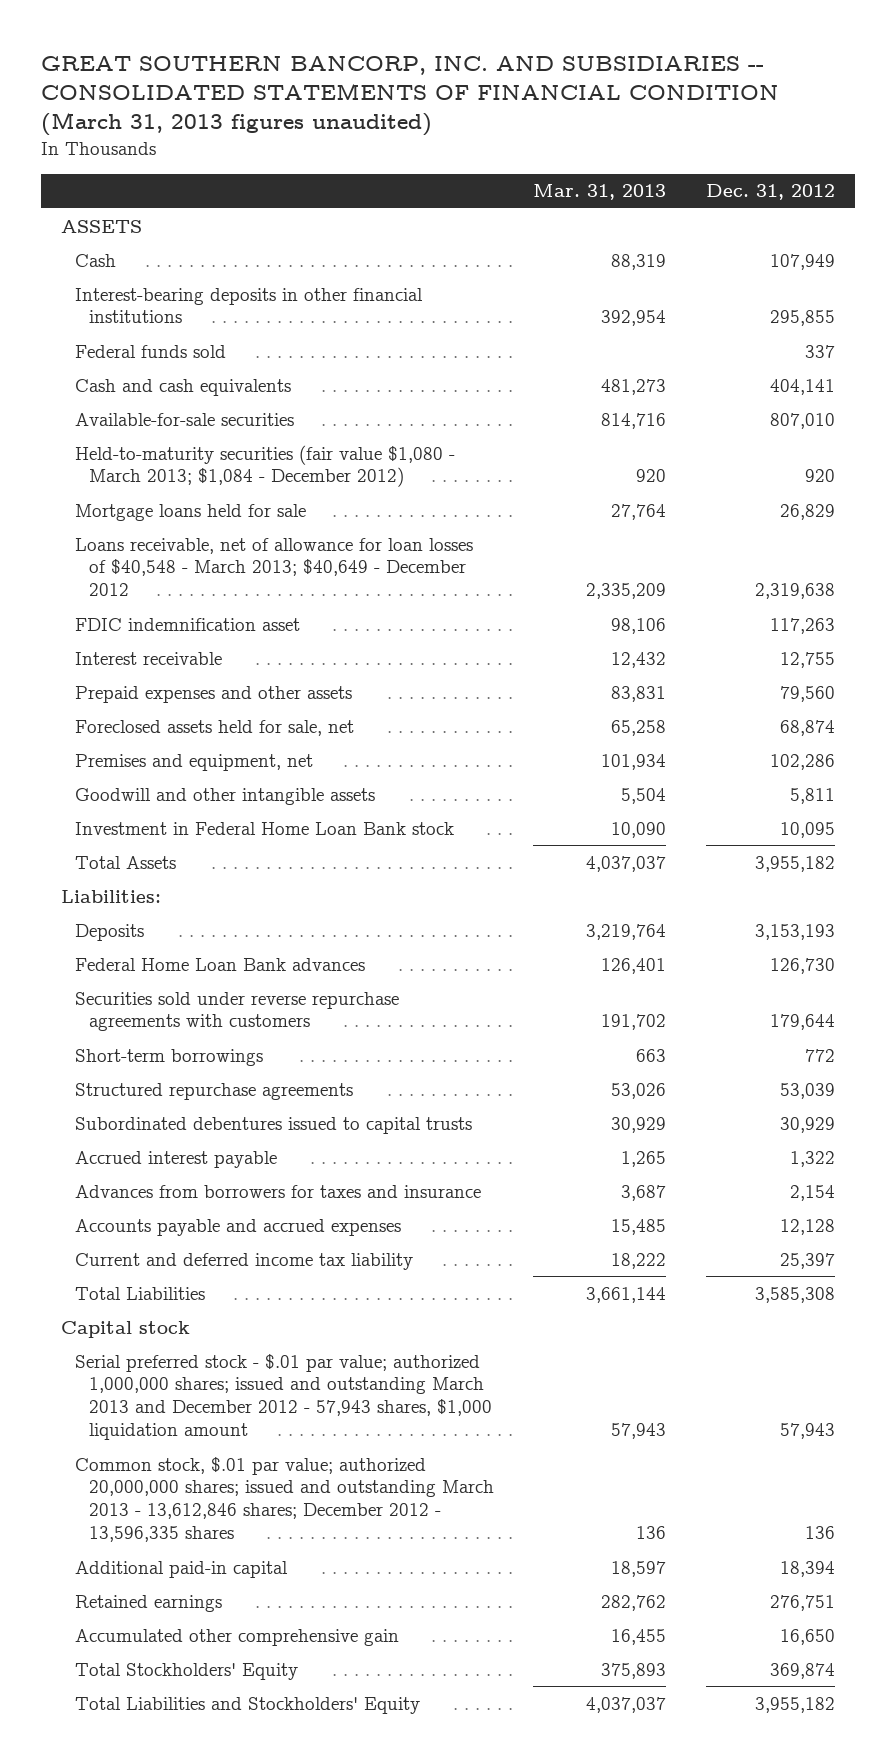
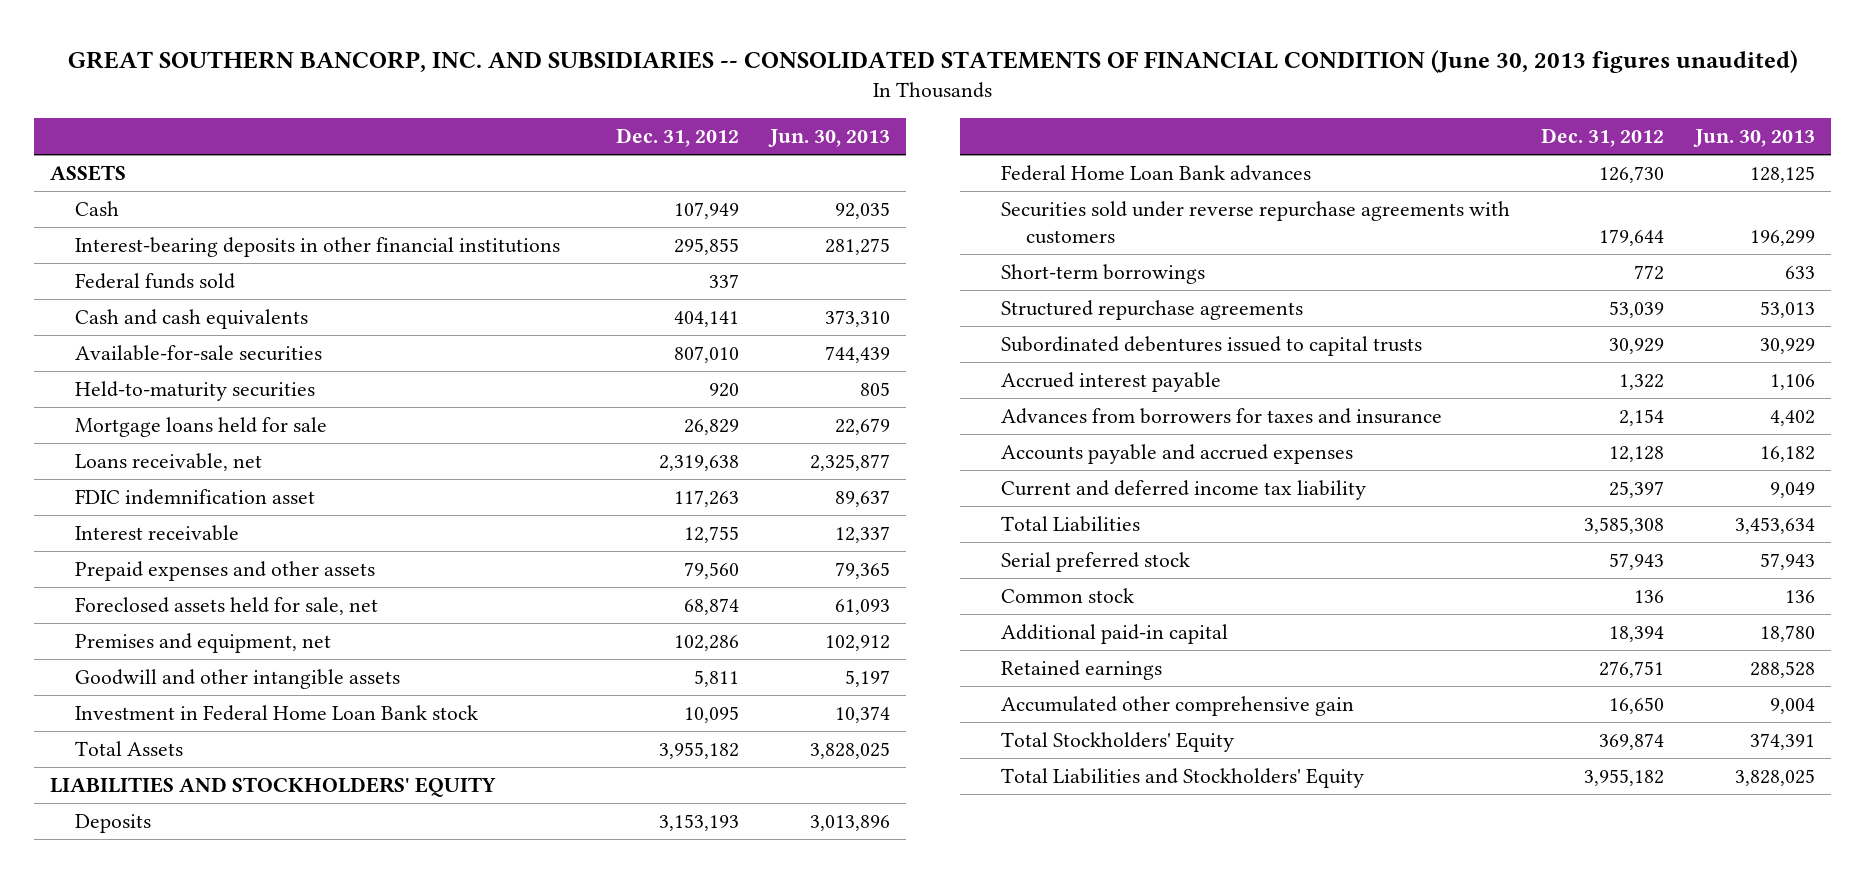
[41,55,780,137] GREAT SOUTHERN BANCORP, INC. AND SUBSIDIARIES -- CONSOLIDATED STATEMENTS OF FINANCIAL CONDITION (March 31, 2013 figures unaudited) -> [67,49,1798,73] GREAT SOUTHERN BANCORP, INC. AND SUBSIDIARIES -- CONSOLIDATED STATEMENTS OF FINANCIAL CONDITION (June 30, 2013 figures unaudited)
[533,184,667,201] Mar. 31, 2013 -> none
none -> [768,129,891,148] Jun. 30, 2013
[74,444,455,488] Held-to-maturity securities (fair value $1,080 - March 2013; $1,084 - December 2012) -> [75,380,316,401] Held-to-maturity securities
[74,537,473,597] Loans receivable, net of allowance for loan losses of $40,548 - March 2013; $40,649 - December 2012 -> [75,452,263,471] Loans receivable, net
[61,889,162,903] Liabilities: -> none
none -> [49,776,496,797] LIABILITIES AND STOCKHOLDERS' EQUITY
[61,1320,191,1338] Capital stock -> none
[74,1353,492,1441] Serial preferred stock - $.01 par value; authorized 1,000,000 shares; issued and outstanding March 2013 and December 2012 - 57,943 shares, $1,000 liquidation amount -> [1000,551,1190,572] Serial preferred stock
[74,1456,494,1543] Common stock, $.01 par value; authorized 20,000,000 shares; issued and outstanding March 2013 - 13,612,846 shares; December 2012 - 13,596,335 shares -> [1000,587,1134,603] Common stock

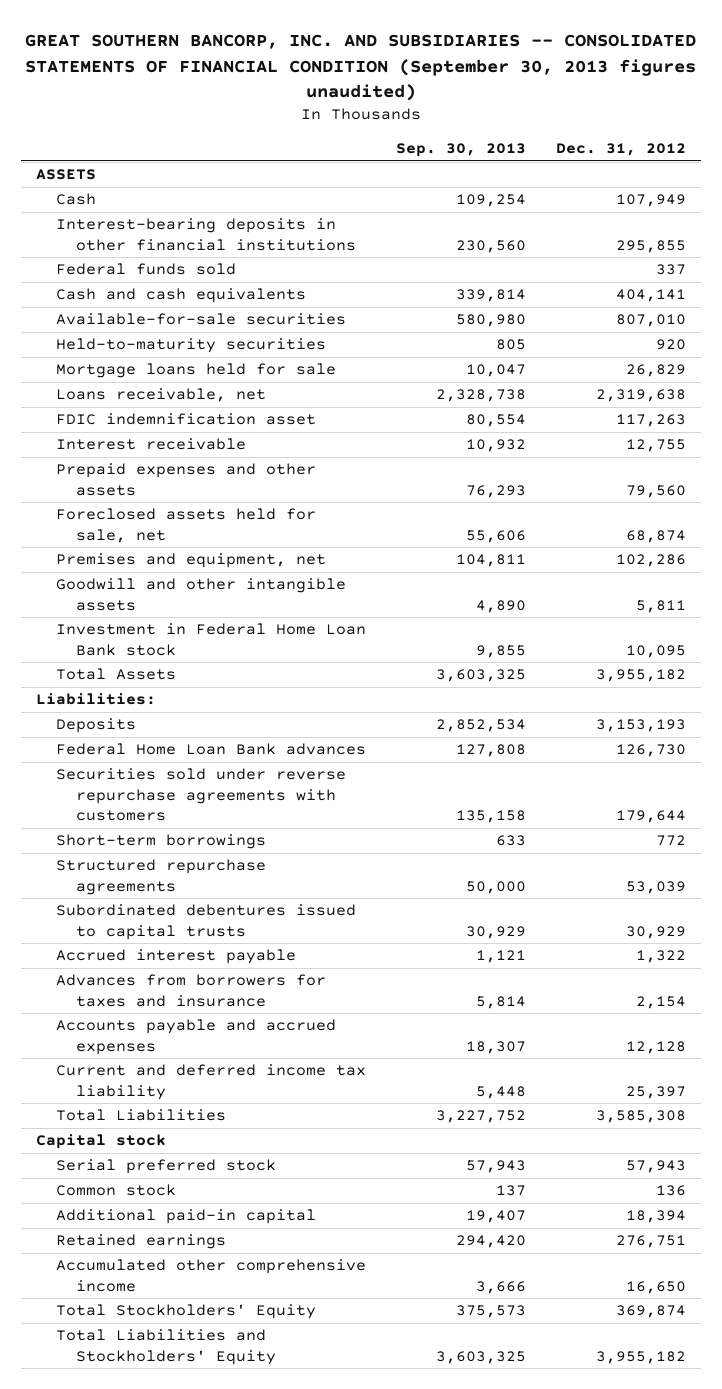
[67,49,1798,73] GREAT SOUTHERN BANCORP, INC. AND SUBSIDIARIES -- CONSOLIDATED STATEMENTS OF FINANCIAL CONDITION (June 30, 2013 figures unaudited) -> [24,34,696,102] GREAT SOUTHERN BANCORP, INC. AND SUBSIDIARIES -- CONSOLIDATED STATEMENTS OF FINANCIAL CONDITION (September 30, 2013 figures unaudited)
[768,129,891,148] Jun. 30, 2013 -> none
none -> [395,143,526,158] Sep. 30, 2013
[49,776,496,797] LIABILITIES AND STOCKHOLDERS' EQUITY -> none
none -> [35,693,156,706] Liabilities:
none -> [35,1134,166,1150] Capital stock
[1000,695,1354,716] Accumulated other comprehensive gain -> [55,1259,366,1292] Accumulated other comprehensive income

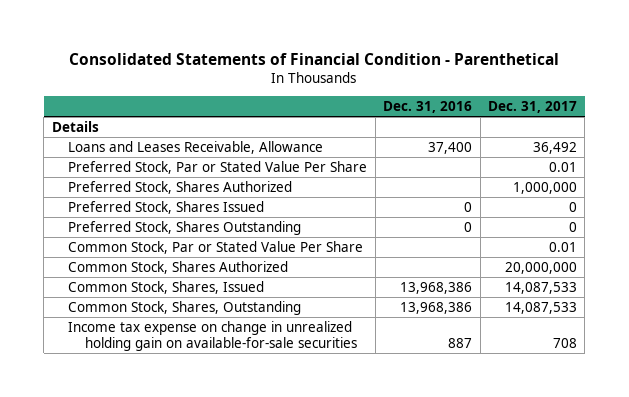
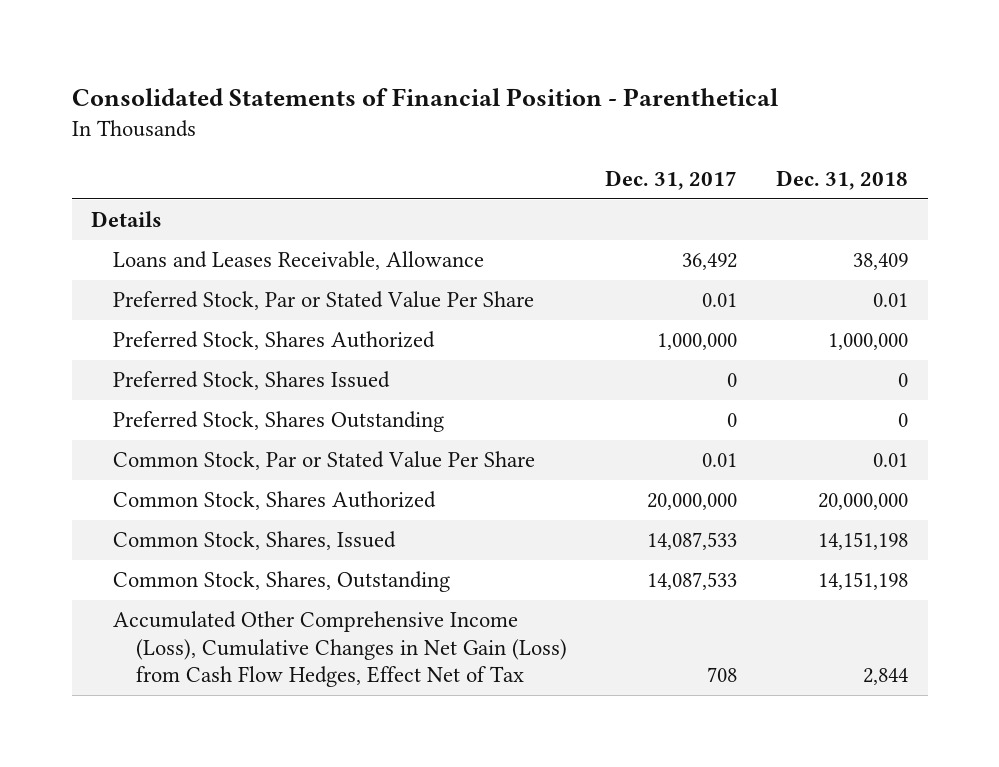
[69,52,560,65] Consolidated Statements of Financial Condition - Parenthetical -> [71,88,778,107] Consolidated Statements of Financial Position - Parenthetical
[383,101,473,114] Dec. 31, 2016 -> none
none -> [776,169,909,190] Dec. 31, 2018
[68,320,358,352] Income tax expense on change in unrealized holding gain on available-for-sale securities -> none
none -> [113,611,567,687] Accumulated Other Comprehensive Income (Loss), Cumulative Changes in Net Gain (Loss) from Cash Flow Hedges, Effect Net of Tax

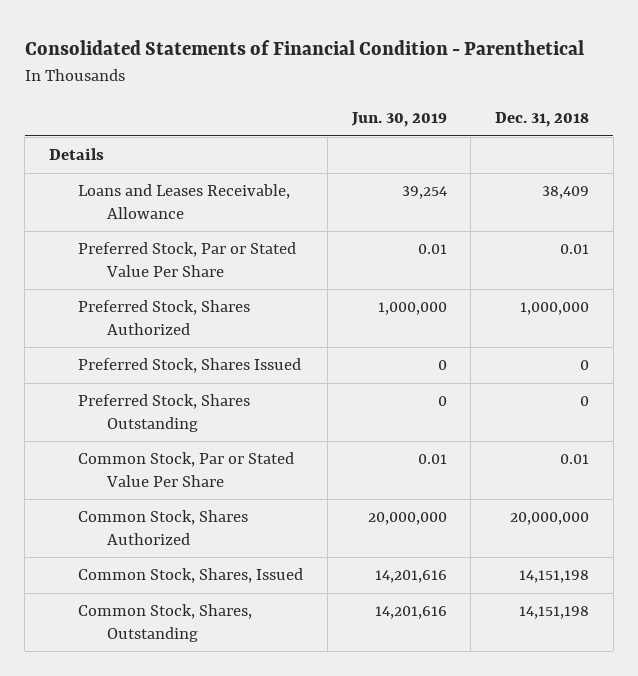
[71,88,778,107] Consolidated Statements of Financial Position - Parenthetical -> [24,39,584,55] Consolidated Statements of Financial Condition - Parenthetical
[605,169,738,190] Dec. 31, 2017 -> none
none -> [350,112,447,128] Jun. 30, 2019
[113,611,567,687] Accumulated Other Comprehensive Income (Loss), Cumulative Changes in Net Gain (Loss) from Cash Flow Hedges, Effect Net of Tax -> none

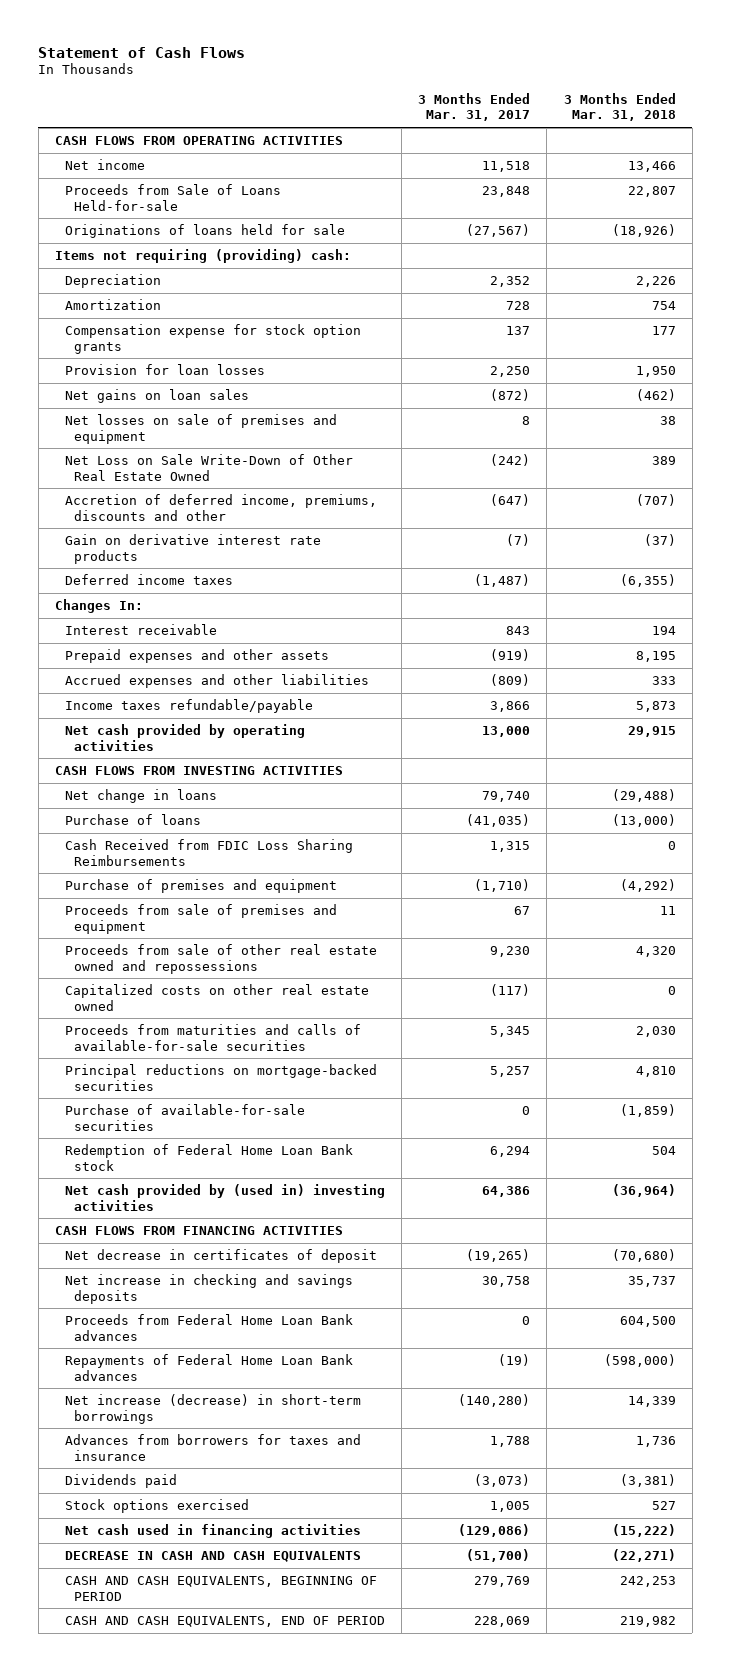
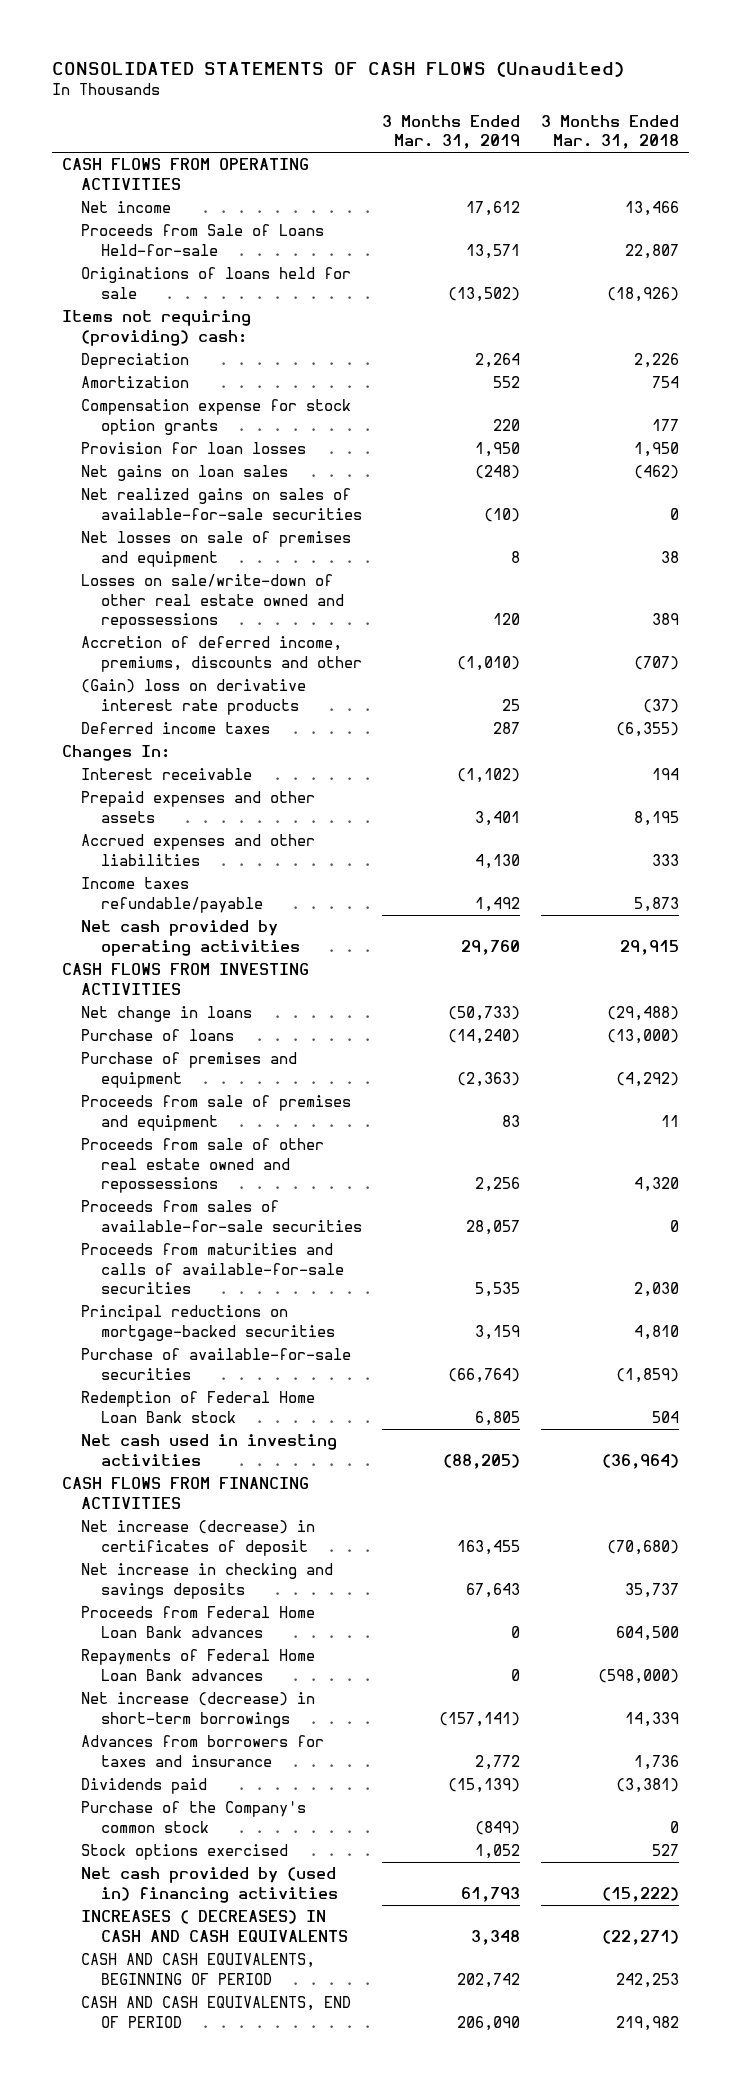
[38,46,246,58] Statement of Cash Flows -> [51,61,624,77] CONSOLIDATED STATEMENTS OF CASH FLOWS (Unaudited)
[418,92,531,122] 3 Months Ended Mar. 31, 2017 -> none
none -> [382,115,521,150] 3 Months Ended Mar. 31, 2019
none -> [81,488,362,520] Net realized gains on sales of available-for-sale securities
[64,453,353,481] Net Loss on Sale Write-Down of Other Real Estate Owned -> [81,574,344,630] Losses on sale/write-down of other real estate owned and repossessions
[64,533,321,564] Gain on derivative interest rate products -> [81,679,307,715] (Gain) loss on derivative interest rate products
[64,838,353,866] Cash Received from FDIC Loss Sharing Reimbursements -> none
[64,983,369,1011] Capitalized costs on other real estate owned -> none
none -> [81,1200,362,1232] Proceeds from sales of available-for-sale securities
[64,1183,385,1211] Net cash provided by (used in) investing activities -> [81,1434,338,1466] Net cash used in investing activities
[64,1248,377,1263] Net decrease in certificates of deposit -> [81,1520,316,1556] Net increase (decrease) in certificates of deposit
none -> [81,1801,307,1833] Purchase of the Company's common stock
[64,1523,361,1538] Net cash used in financing activities -> [81,1867,338,1903] Net cash provided by (used in) financing activities
[64,1550,361,1562] DECREASE IN CASH AND CASH EQUIVALENTS -> [81,1910,348,1942] INCREASES ( DECREASES) IN CASH AND CASH EQUIVALENTS

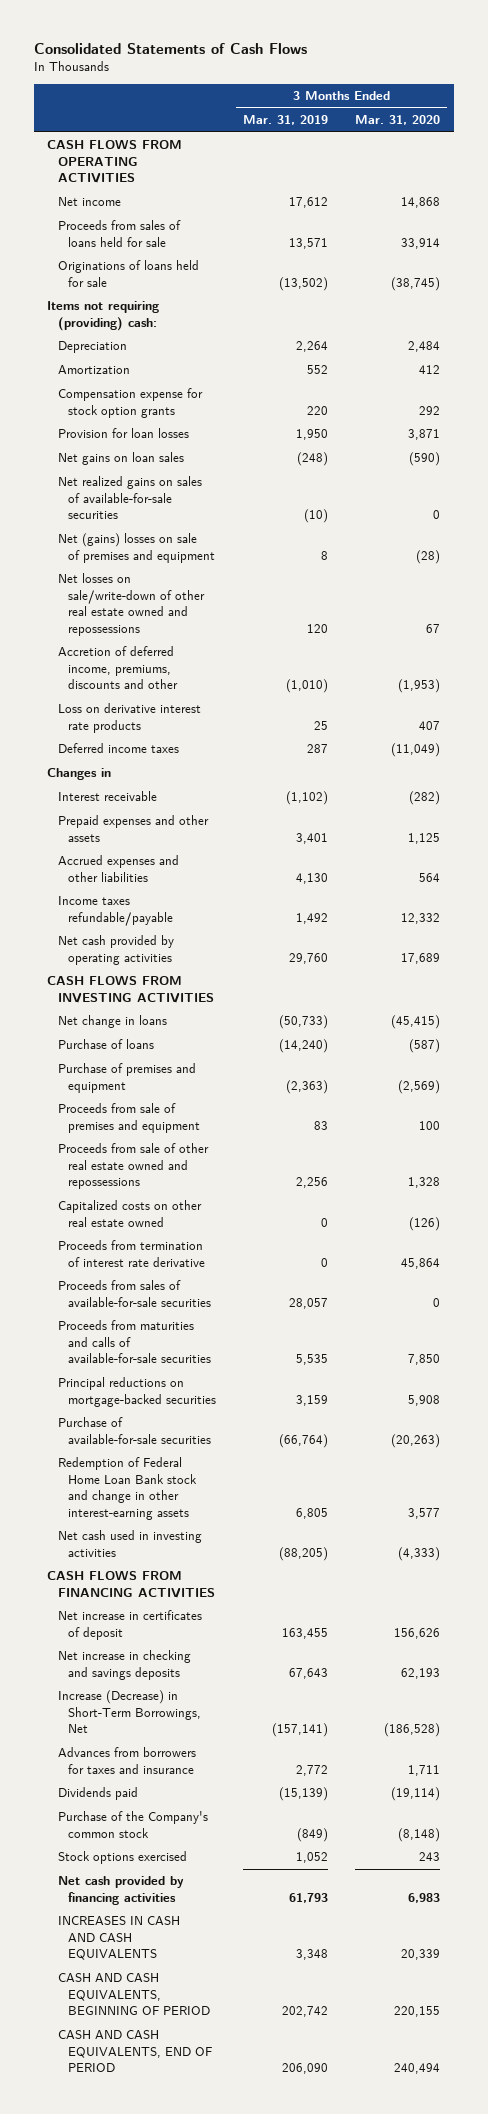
[51,61,624,77] CONSOLIDATED STATEMENTS OF CASH FLOWS (Unaudited) -> [33,42,307,54] Consolidated Statements of Cash Flows
[540,115,679,150] 3 Months Ended Mar. 31, 2018 -> none
none -> [355,115,441,126] Mar. 31, 2020
[81,224,325,256] Proceeds from Sale of Loans Held-for-sale -> [57,220,181,247] Proceeds from sales of loans held for sale
[81,531,352,567] Net losses on sale of premises and equipment -> [57,533,215,563] Net (gains) losses on sale of premises and equipment
[81,574,344,630] Losses on sale/write-down of other real estate owned and repossessions -> [57,573,205,636] Net losses on sale/write-down of other real estate owned and repossessions
[81,679,307,715] (Gain) loss on derivative interest rate products -> [57,703,201,733] Loss on derivative interest rate products
[61,745,170,762] Changes In: -> [47,768,112,781] Changes in
none -> [57,1200,202,1227] Capitalized costs on other real estate owned
none -> [57,1240,205,1267] Proceeds from termination of interest rate derivative
[81,1391,316,1423] Redemption of Federal Home Loan Bank stock -> [57,1457,197,1520] Redemption of Federal Home Loan Bank stock and change in other interest-earning assets
[81,1520,316,1556] Net increase (decrease) in certificates of deposit -> [57,1610,202,1640] Net increase in certificates of deposit
[81,1606,316,1638] Proceeds from Federal Home Loan Bank advances -> none
[81,1649,316,1681] Repayments of Federal Home Loan Bank advances -> none
[81,1692,316,1728] Net increase (decrease) in short-term borrowings -> [57,1690,201,1734] Increase (Decrease) in Short-Term Borrowings, Net
[81,1867,338,1903] Net cash provided by (used in) financing activities -> [57,1876,184,1905] Net cash provided by financing activities
[81,1910,348,1942] INCREASES ( DECREASES) IN CASH AND CASH EQUIVALENTS -> [57,1916,180,1961] INCREASES IN CASH AND CASH EQUIVALENTS

